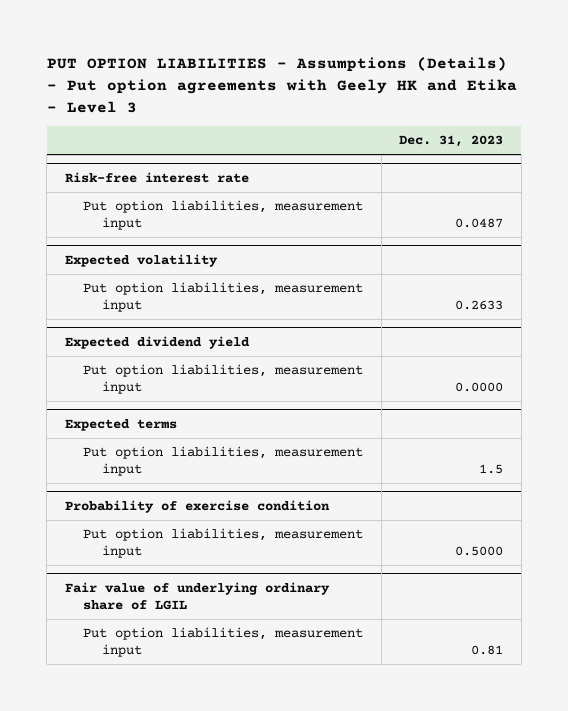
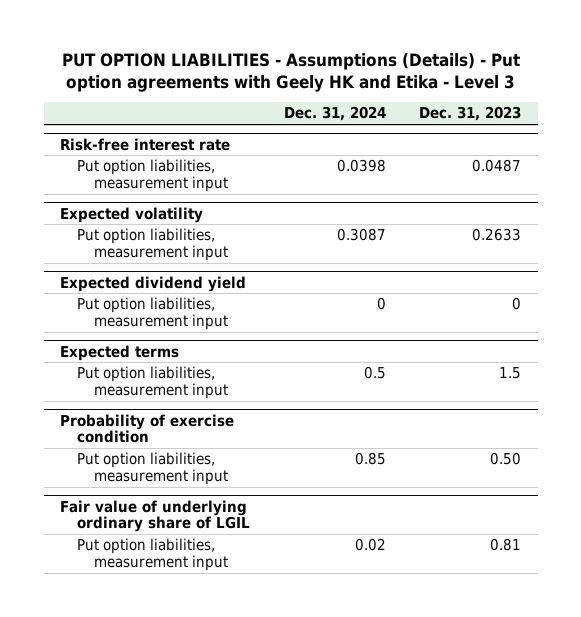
none -> [283,106,386,122] Dec. 31, 2024
[455,382,504,393] 0.0000 -> [511,297,521,311] 0
[455,546,504,557] 0.5000 -> [489,452,521,466] 0.50

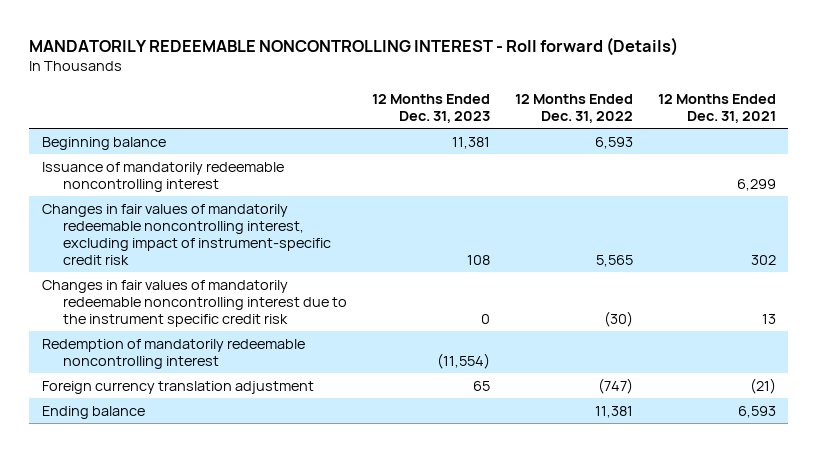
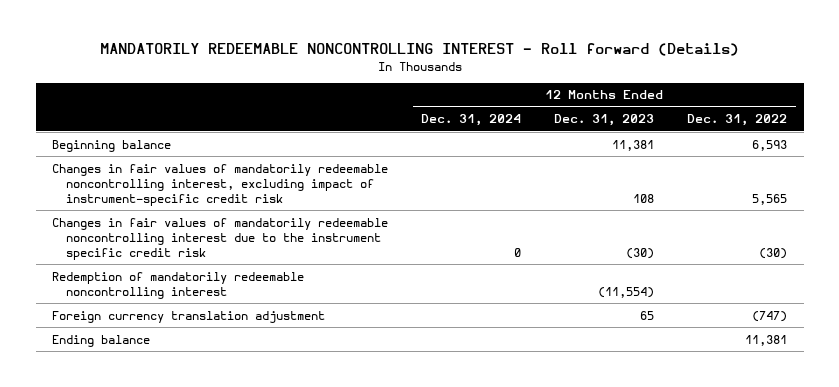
[657,93,776,123] 12 Months Ended Dec. 31, 2021 -> none
none -> [421,114,522,127] Dec. 31, 2024
[41,161,284,193] Issuance of mandatorily redeemable noncontrolling interest -> none
[481,314,491,325] 0 -> [626,247,655,259] (30)

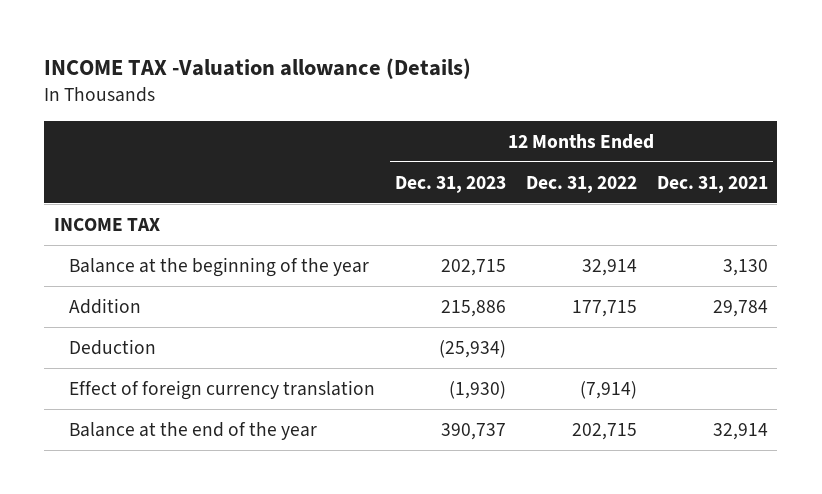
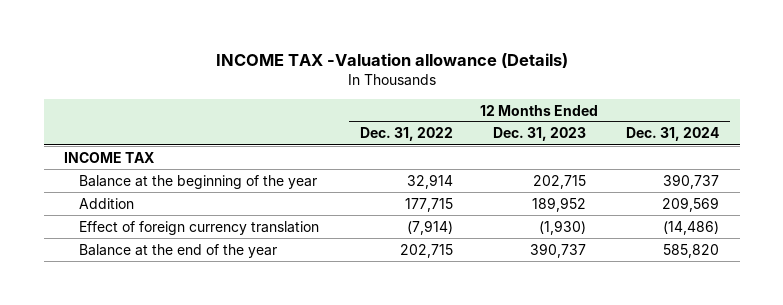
[656,175,768,193] Dec. 31, 2021 -> none
none -> [626,127,720,142] Dec. 31, 2024
[69,338,157,355] Deduction -> none
[440,299,506,317] 215,886 -> [531,196,586,212] 189,952

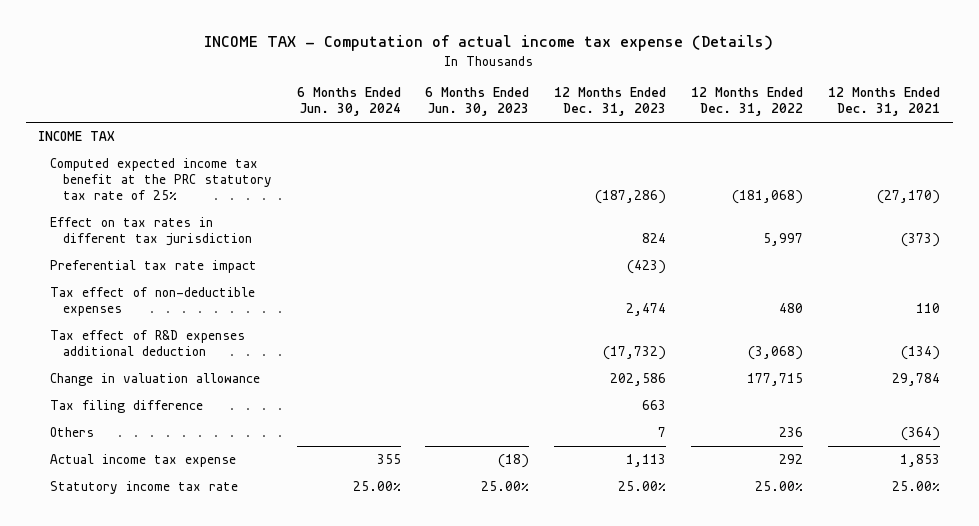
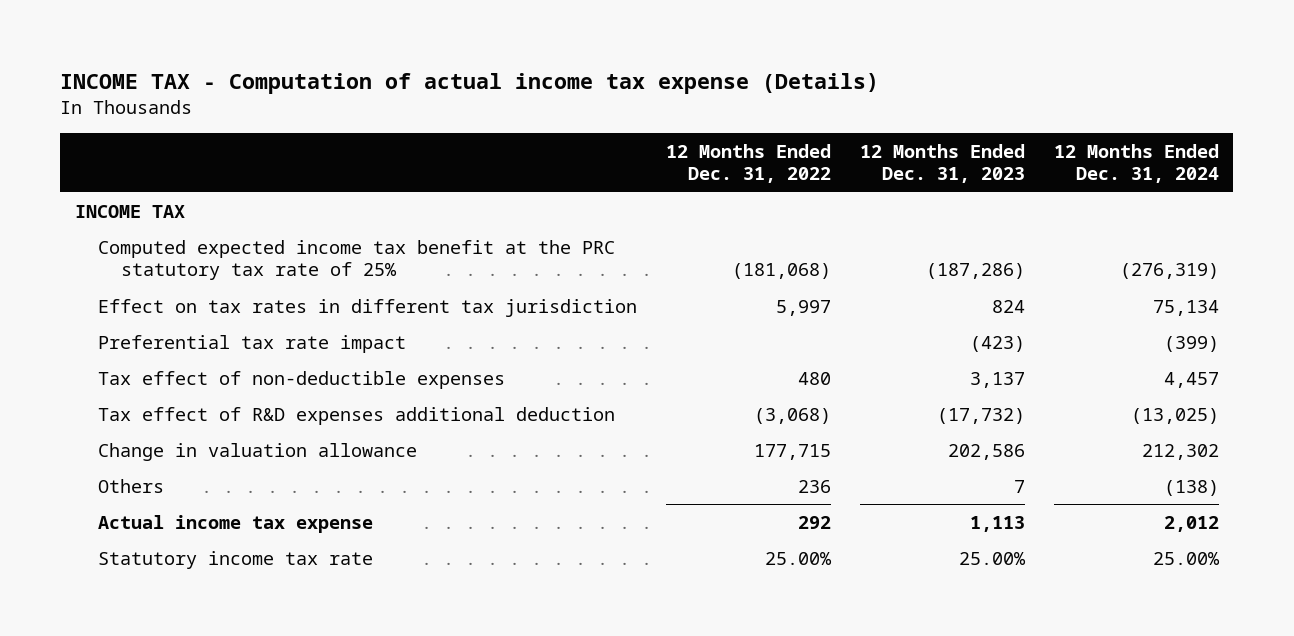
[296,87,401,117] 6 Months Ended Jun. 30, 2024 -> none
[425,87,530,117] 6 Months Ended Jun. 30, 2023 -> none
[828,87,941,117] 12 Months Ended Dec. 31, 2021 -> none
none -> [1053,143,1219,184] 12 Months Ended Dec. 31, 2024
[626,303,667,317] 2,474 -> [969,371,1025,388] 3,137
[50,400,204,414] Tax filing difference -> none

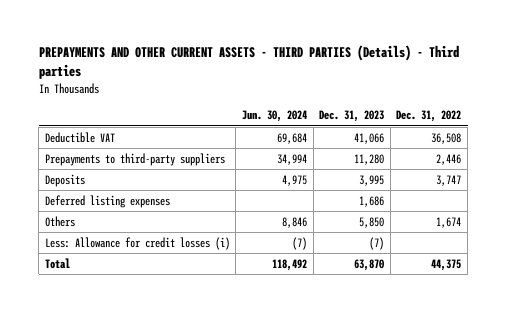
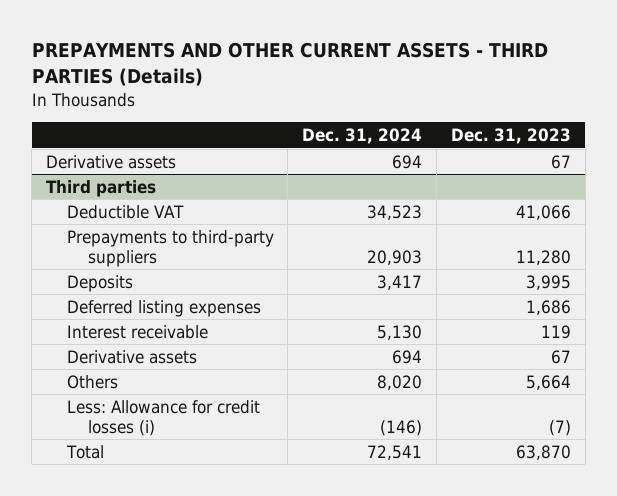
[38,45,459,80] PREPAYMENTS AND OTHER CURRENT ASSETS - THIRD PARTIES (Details) - Third parties -> [31,42,548,87] PREPAYMENTS AND OTHER CURRENT ASSETS - THIRD PARTIES (Details)
[241,110,307,123] Jun. 30, 2024 -> none
[396,110,462,123] Dec. 31, 2022 -> none
none -> [302,128,423,145] Dec. 31, 2024
none -> [45,154,176,169] Derivative assets
none -> [45,179,156,197] Third parties
none -> [66,324,208,339] Interest receivable
none -> [66,349,197,364] Derivative assets
[359,216,385,228] 5,850 -> [525,374,571,390] 5,664

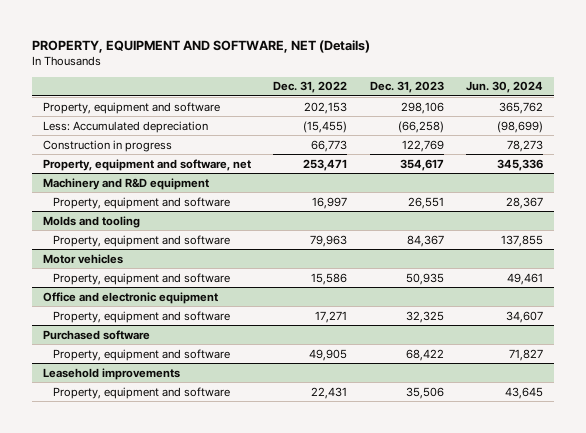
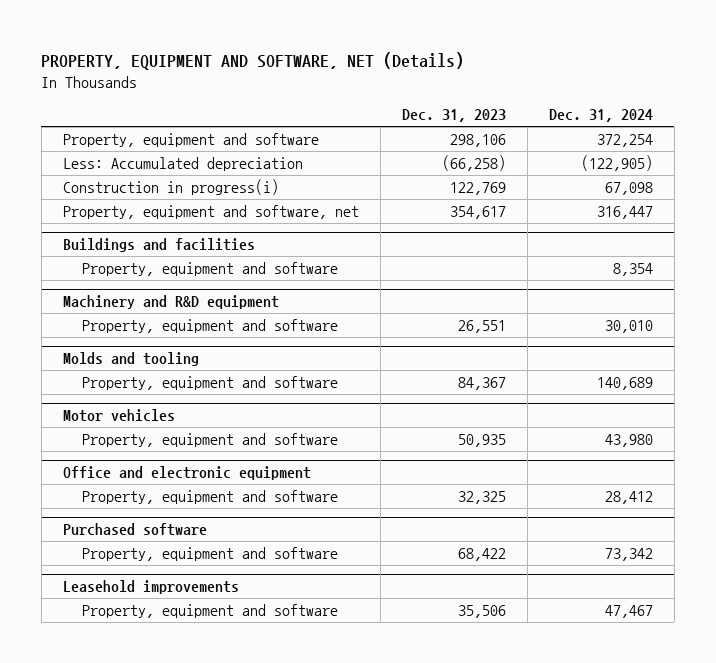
[273,81,348,94] Dec. 31, 2022 -> none
[466,81,544,94] Jun. 30, 2024 -> none
none -> [548,109,653,123] Dec. 31, 2024
[42,139,172,152] Construction in progress -> [62,178,279,195] Construction in progress(i)
none -> [62,238,255,253] Buildings and facilities
none -> [81,261,338,276] Property, equipment and software

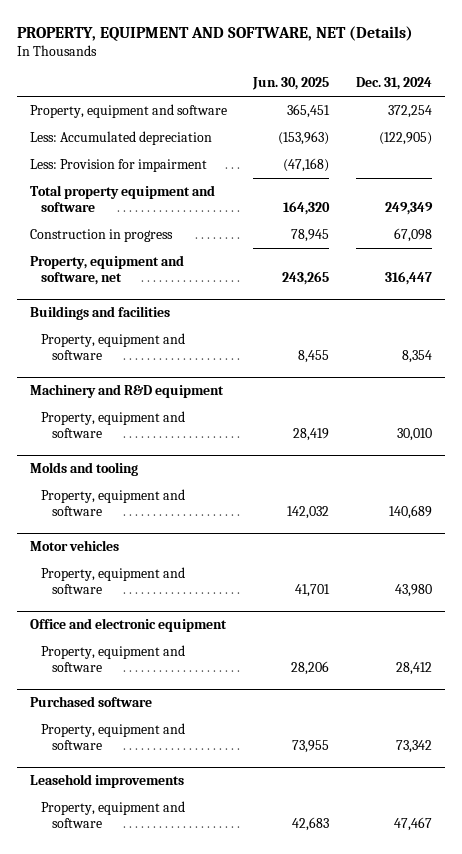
[401,109,506,123] Dec. 31, 2023 -> none
none -> [252,77,330,91] Jun. 30, 2025
none -> [29,159,207,173] Less: Provision for impairment
none -> [29,185,215,213] Total property equipment and software
[62,178,279,195] Construction in progress(i) -> [29,229,173,243] Construction in progress

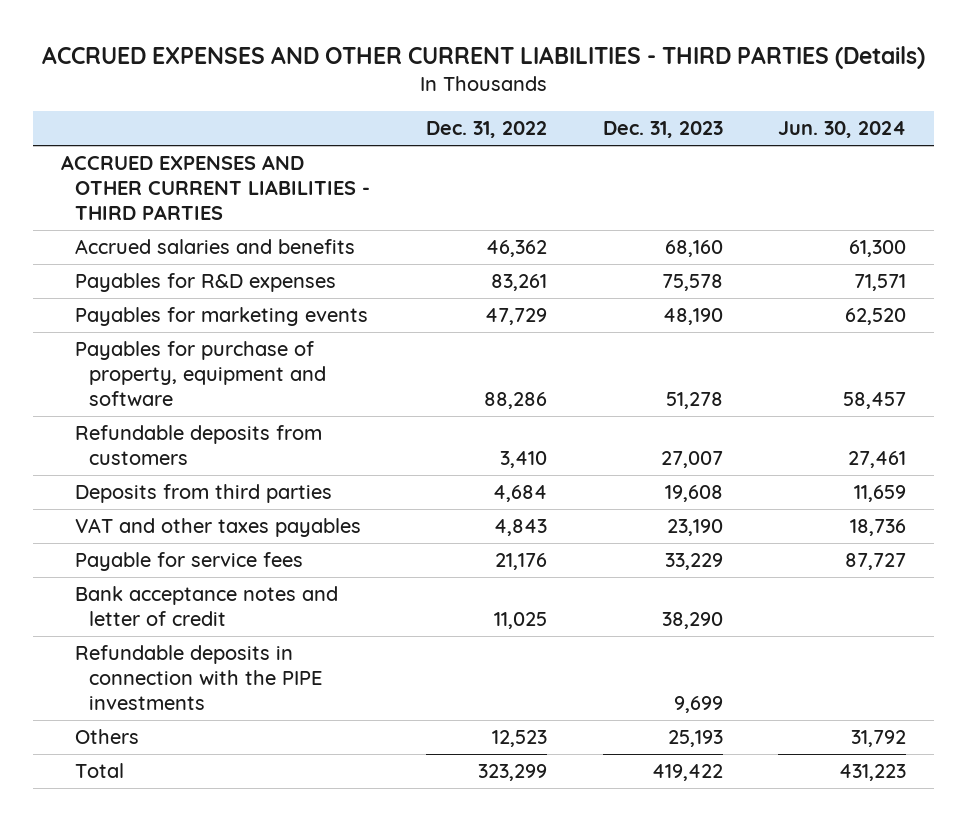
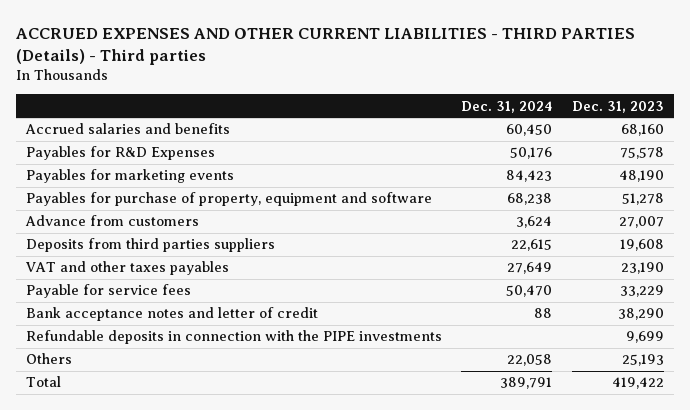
[41,46,925,70] ACCRUED EXPENSES AND OTHER CURRENT LIABILITIES - THIRD PARTIES (Details) -> [16,27,636,65] ACCRUED EXPENSES AND OTHER CURRENT LIABILITIES - THIRD PARTIES (Details) - Third parties
[425,121,547,139] Dec. 31, 2022 -> none
[778,121,907,139] Jun. 30, 2024 -> none
none -> [461,100,553,113] Dec. 31, 2024
[61,155,371,220] ACCRUED EXPENSES AND OTHER CURRENT LIABILITIES - THIRD PARTIES -> none
[75,273,337,293] Payables for R&D expenses -> [26,146,216,161] Payables for R&D Expenses
[75,425,323,466] Refundable deposits from customers -> [25,215,200,227] Advance from customers
[75,484,333,504] Deposits from third parties -> [26,238,276,253] Deposits from third parties suppliers

